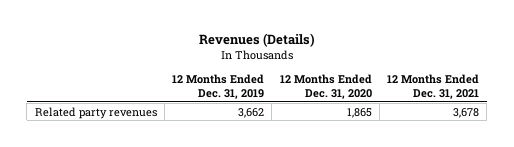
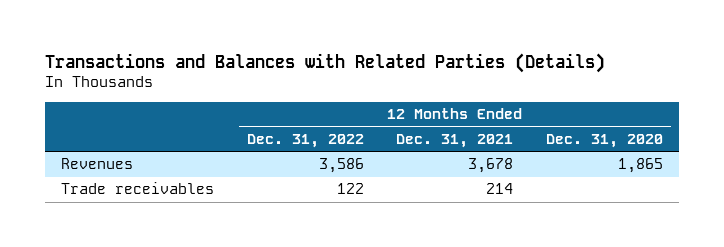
[198,33,315,48] Revenues (Details) -> [45,52,606,73] Transactions and Balances with Related Parties (Details)
[172,74,265,99] 12 Months Ended Dec. 31, 2019 -> none
none -> [246,134,364,149] Dec. 31, 2022
[34,106,157,119] Related party revenues -> [61,158,134,170] Revenues
none -> [61,182,215,195] Trade receivables

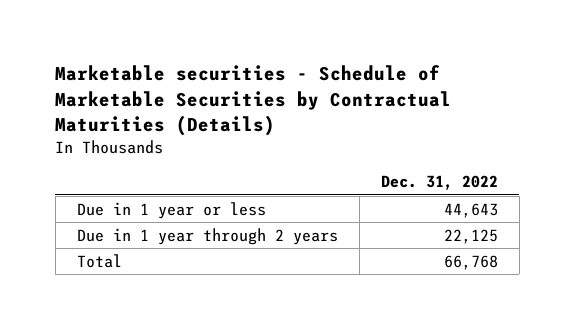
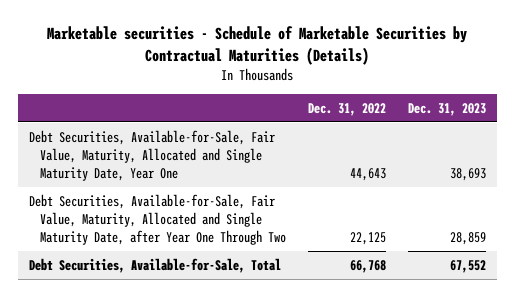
none -> [408,102,487,116] Dec. 31, 2023
[76,201,266,219] Due in 1 year or less -> [28,129,275,181] Debt Securities, Available-for-Sale, Fair Value, Maturity, Allocated and Single Maturity Date, Year One
[76,227,338,245] Due in 1 year through 2 years -> [28,193,286,245] Debt Securities, Available-for-Sale, Fair Value, Maturity, Allocated and Single Maturity Date, after Year One Through Two
[76,253,122,268] Total -> [28,257,281,273] Debt Securities, Available-for-Sale, Total

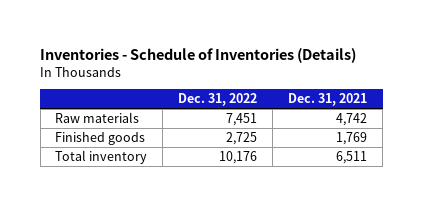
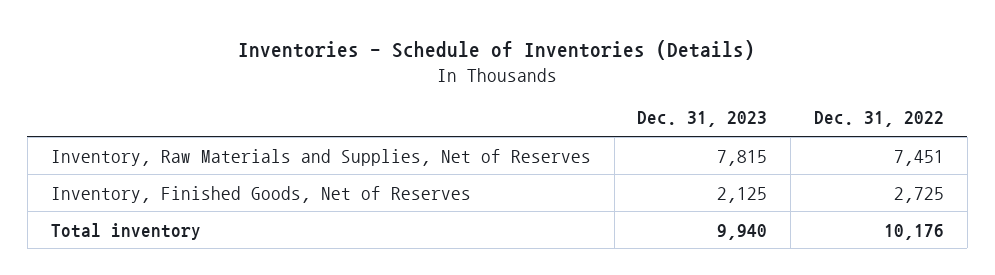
[288,93,368,107] Dec. 31, 2021 -> none
none -> [637,111,768,128] Dec. 31, 2023
[55,112,140,124] Raw materials -> [50,148,591,166] Inventory, Raw Materials and Supplies, Net of Reserves
[55,132,146,146] Finished goods -> [50,185,471,203] Inventory, Finished Goods, Net of Reserves

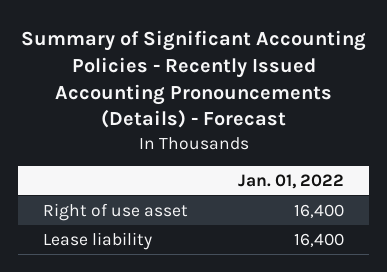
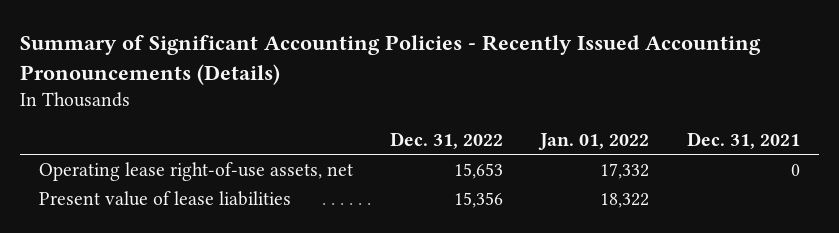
[20,29,366,129] Summary of Significant Accounting Policies - Recently Issued Accounting Pronouncements (Details) - Forecast -> [20,34,762,85] Summary of Significant Accounting Policies - Recently Issued Accounting Pronouncements (Details)
none -> [390,131,504,149] Dec. 31, 2022
none -> [686,131,800,149] Dec. 31, 2021
[42,231,152,250] Lease liability -> none
[42,202,188,221] Right of use asset -> [38,161,353,181] Operating lease right-of-use assets, net
[294,203,345,218] 16,400 -> [600,162,650,179] 17,332
none -> [38,190,291,206] Present value of lease liabilities

